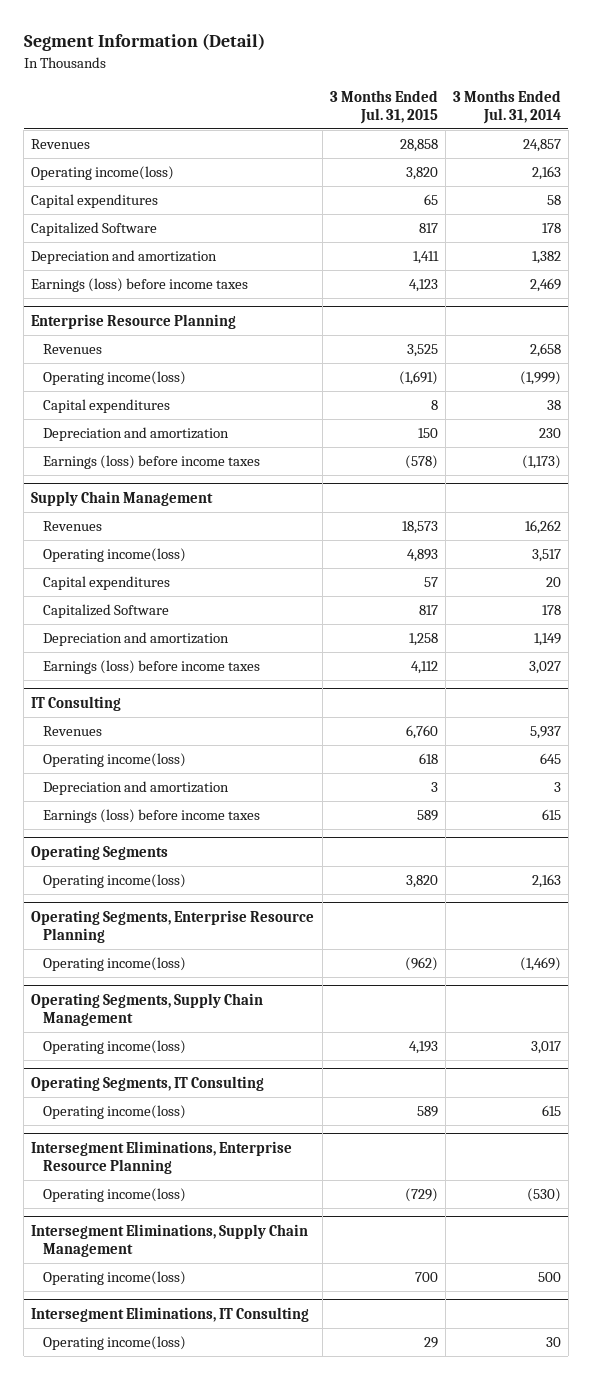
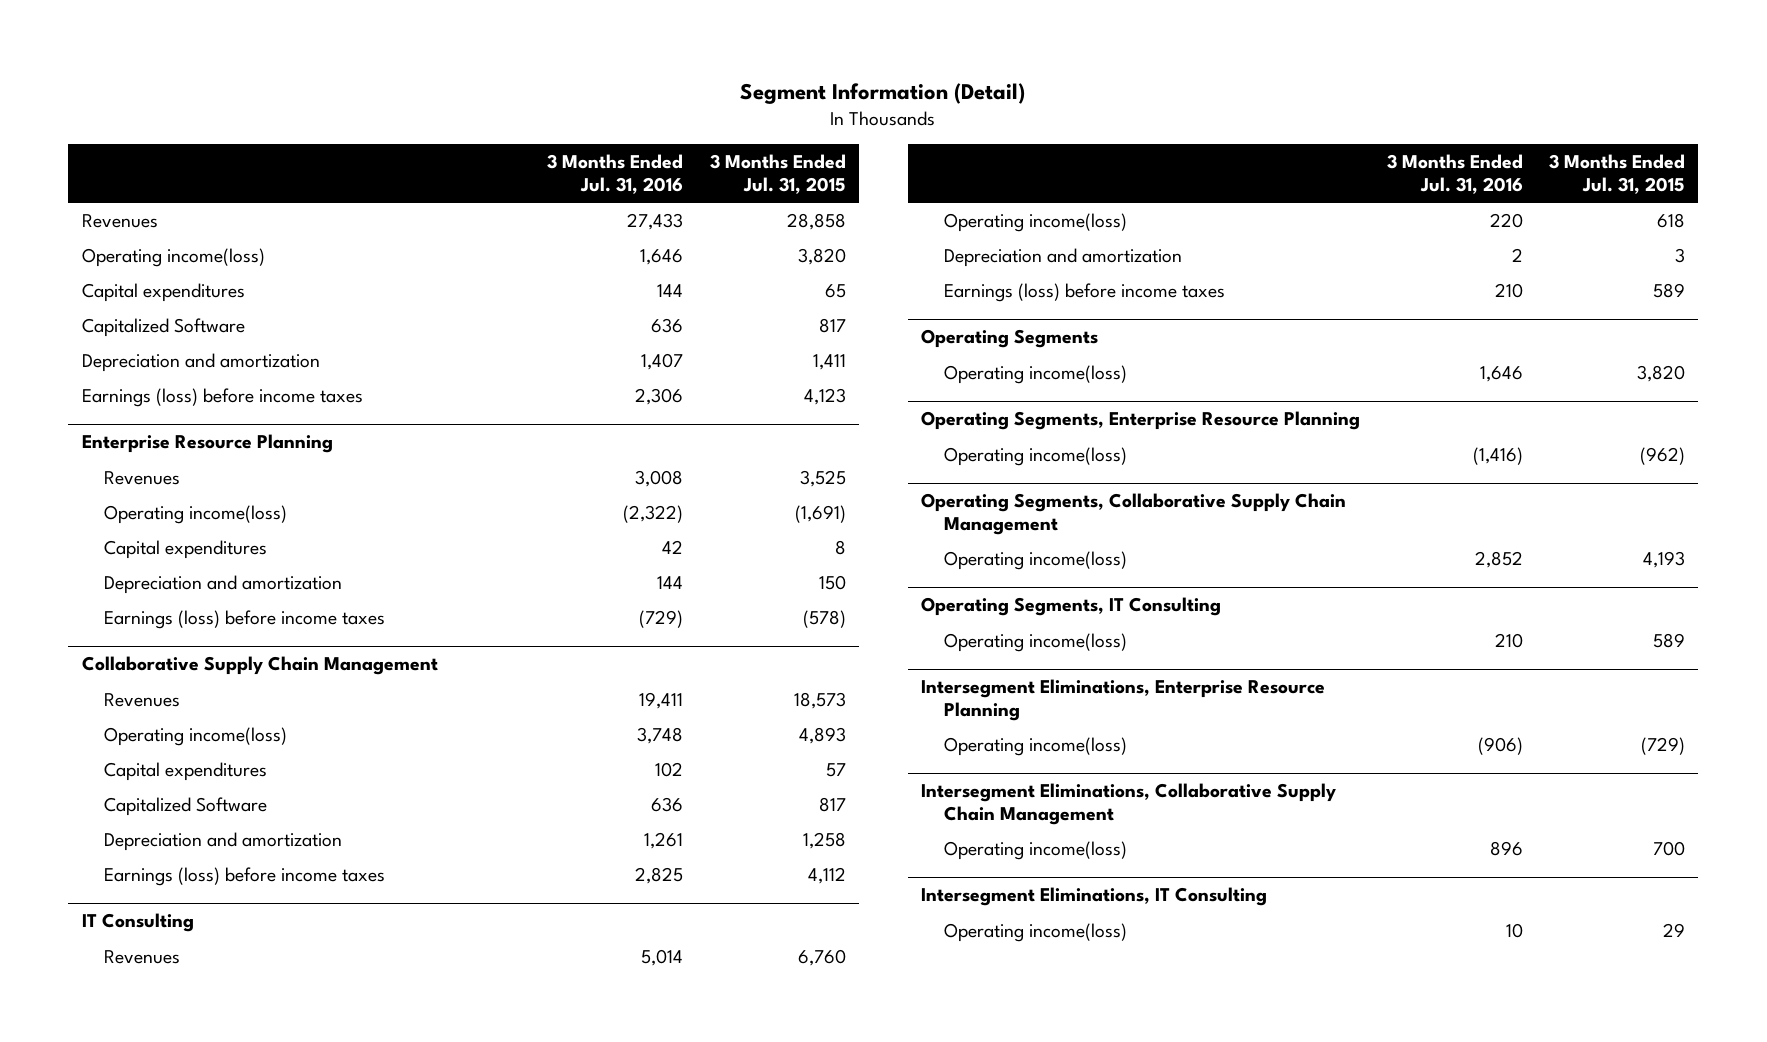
[452,89,561,124] 3 Months Ended Jul. 31, 2014 -> none
none -> [547,154,684,195] 3 Months Ended Jul. 31, 2016
[31,491,214,507] Supply Chain Management -> [81,656,438,676] Collaborative Supply Chain Management
[31,993,264,1027] Operating Segments, Supply Chain Management -> [921,493,1347,536] Operating Segments, Collaborative Supply Chain Management
[31,1224,309,1258] Intersegment Eliminations, Supply Chain Management -> [921,783,1337,826] Intersegment Eliminations, Collaborative Supply Chain Management

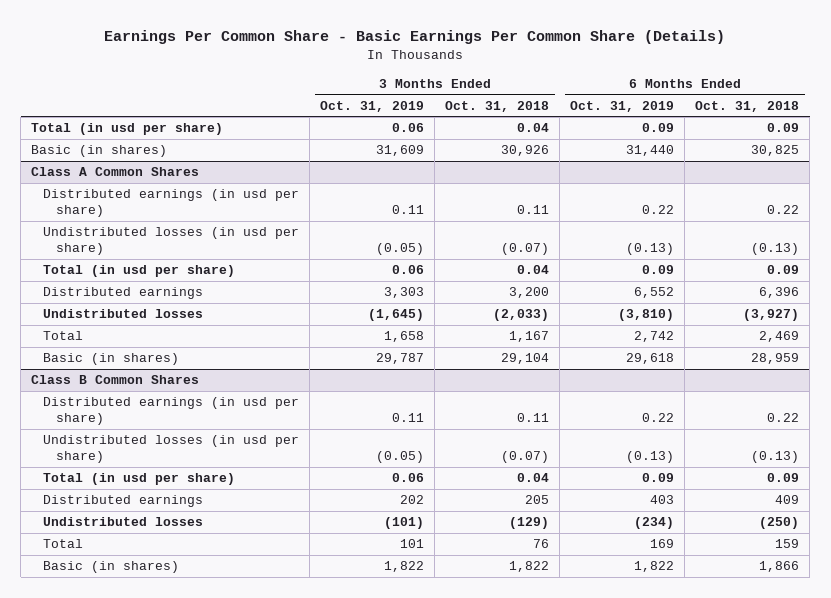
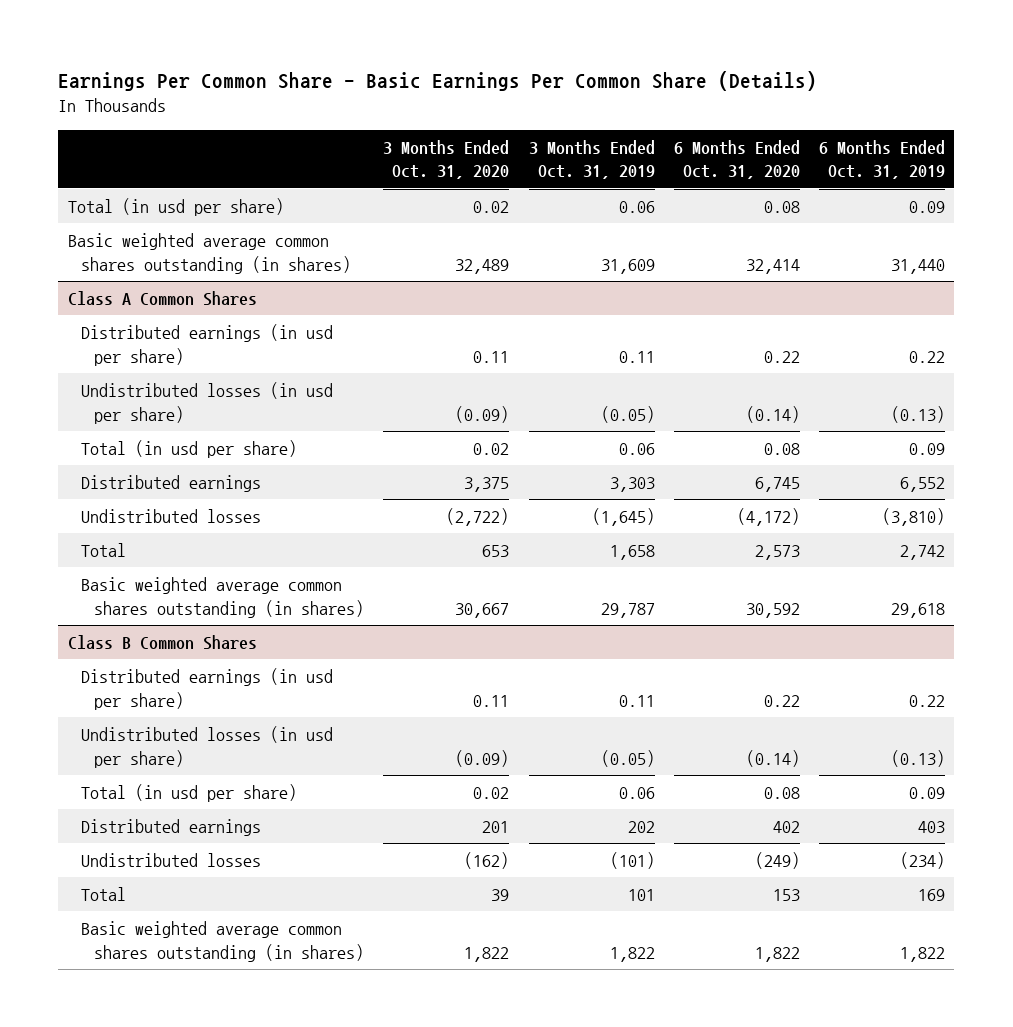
[445,100,550,112] Oct. 31, 2018 -> none
[695,100,800,112] Oct. 31, 2018 -> none
none -> [383,139,510,180] 3 Months Ended Oct. 31, 2020
none -> [673,139,800,180] 6 Months Ended Oct. 31, 2020
[31,145,168,158] Basic (in shares) -> [68,233,352,274] Basic weighted average common shares outstanding (in shares)
[43,353,180,366] Basic (in shares) -> [81,577,365,618] Basic weighted average common shares outstanding (in shares)
[43,561,180,574] Basic (in shares) -> [81,921,365,962] Basic weighted average common shares outstanding (in shares)

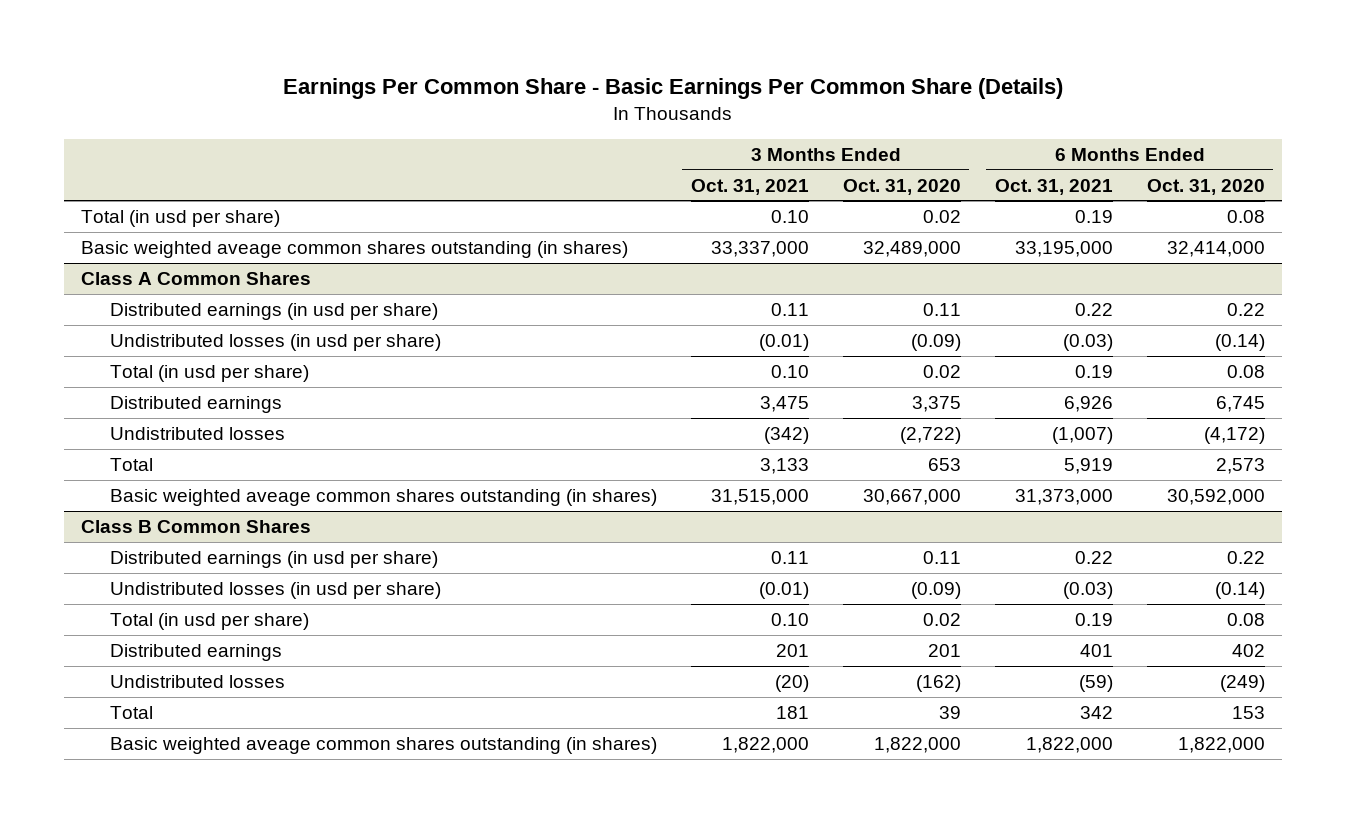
[528,139,655,180] 3 Months Ended Oct. 31, 2019 -> none
[818,139,945,180] 6 Months Ended Oct. 31, 2019 -> none
none -> [690,178,809,195] Oct. 31, 2021
none -> [994,178,1113,195] Oct. 31, 2021
[68,233,352,274] Basic weighted average common shares outstanding (in shares) -> [81,240,629,258] Basic weighted aveage common shares outstanding (in shares)
[455,258,510,274] 32,489 -> [862,240,961,257] 32,489,000
[745,258,800,274] 32,414 -> [1166,240,1265,257] 32,414,000
[81,577,365,618] Basic weighted average common shares outstanding (in shares) -> [109,488,657,506] Basic weighted aveage common shares outstanding (in shares)
[455,602,510,618] 30,667 -> [862,488,961,505] 30,667,000
[745,602,800,618] 30,592 -> [1166,488,1265,505] 30,592,000
[81,921,365,962] Basic weighted average common shares outstanding (in shares) -> [109,736,657,754] Basic weighted aveage common shares outstanding (in shares)
[464,946,510,962] 1,822 -> [873,736,961,753] 1,822,000
[754,946,800,962] 1,822 -> [1177,736,1265,753] 1,822,000

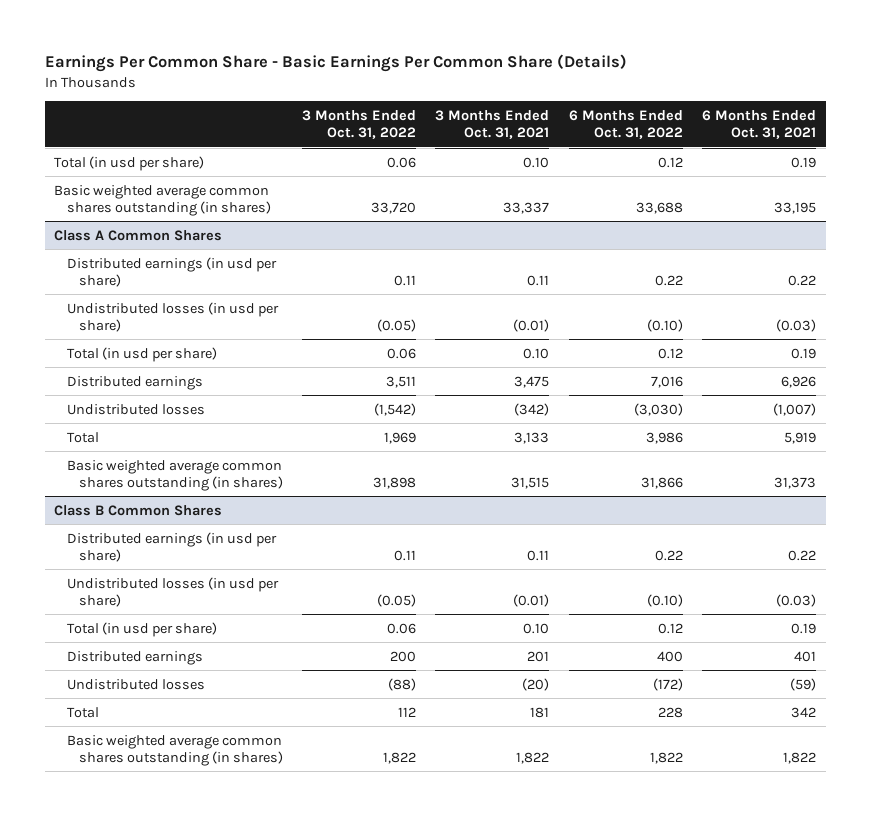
[842,178,961,195] Oct. 31, 2020 -> none
[1146,178,1265,195] Oct. 31, 2020 -> none
none -> [302,110,417,140] 3 Months Ended Oct. 31, 2022
none -> [568,110,683,140] 6 Months Ended Oct. 31, 2022
[81,240,629,258] Basic weighted aveage common shares outstanding (in shares) -> [54,184,271,216] Basic weighted average common shares outstanding (in shares)
[710,240,809,257] 33,337,000 -> [503,201,550,214] 33,337
[1014,240,1113,257] 33,195,000 -> [773,201,816,214] 33,195
[109,488,657,506] Basic weighted aveage common shares outstanding (in shares) -> [66,459,283,491] Basic weighted average common shares outstanding (in shares)
[710,488,809,505] 31,515,000 -> [511,476,550,489] 31,515
[1014,488,1113,505] 31,373,000 -> [773,476,816,489] 31,373
[109,736,657,754] Basic weighted aveage common shares outstanding (in shares) -> [66,734,283,766] Basic weighted average common shares outstanding (in shares)
[721,736,809,753] 1,822,000 -> [516,751,550,764] 1,822
[1025,736,1113,753] 1,822,000 -> [782,751,816,764] 1,822

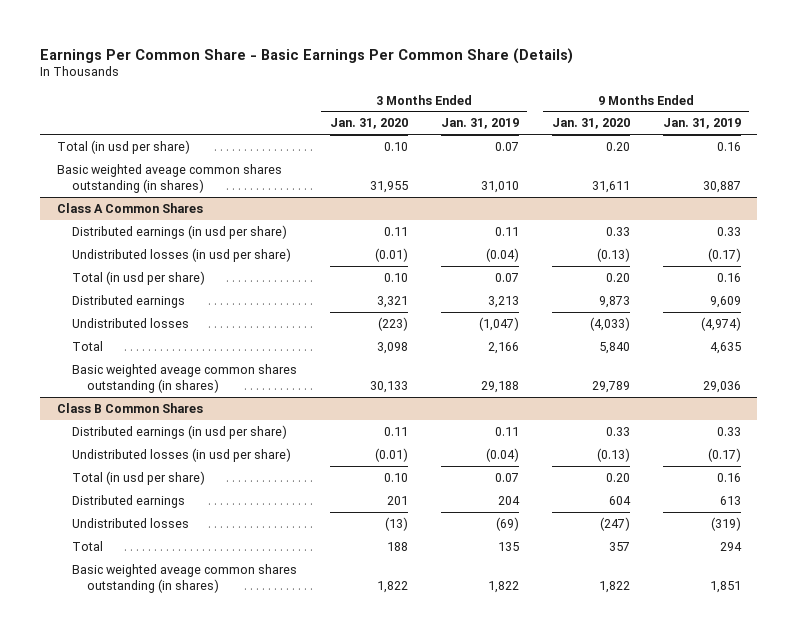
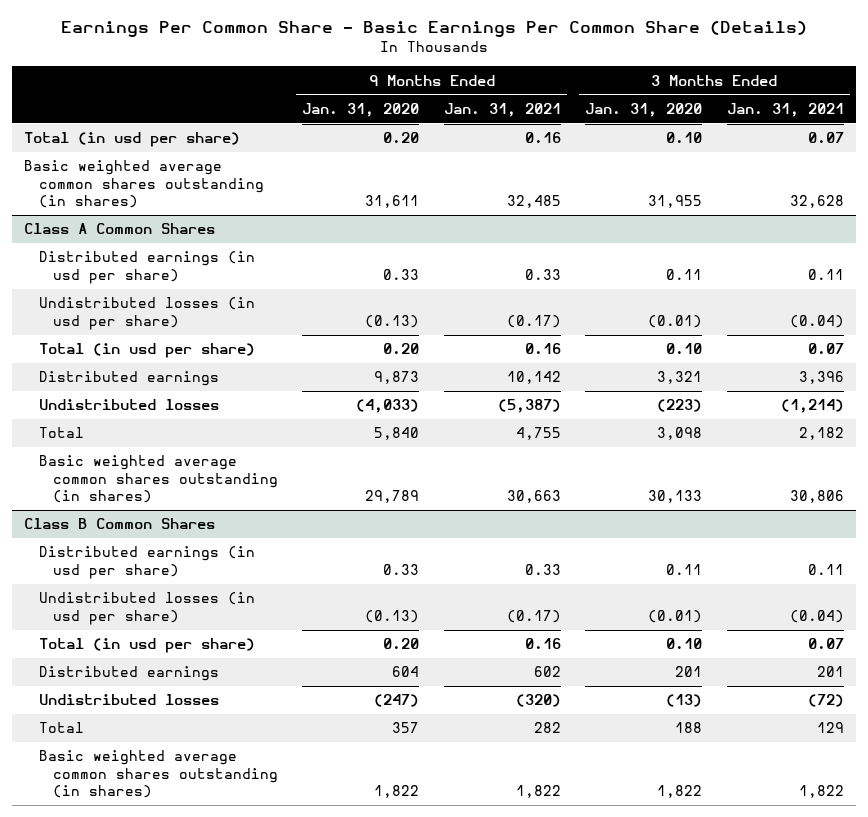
[440,118,519,130] Jan. 31, 2019 -> none
[662,118,741,130] Jan. 31, 2019 -> none
none -> [443,102,561,117] Jan. 31, 2021
none -> [726,102,844,117] Jan. 31, 2021
[56,163,282,194] Basic weighted aveage common shares outstanding (in shares) -> [24,160,264,209] Basic weighted average common shares outstanding (in shares)
[71,363,297,394] Basic weighted aveage common shares outstanding (in shares) -> [38,455,279,504] Basic weighted average common shares outstanding (in shares)
[71,563,297,594] Basic weighted aveage common shares outstanding (in shares) -> [38,750,279,799] Basic weighted average common shares outstanding (in shares)

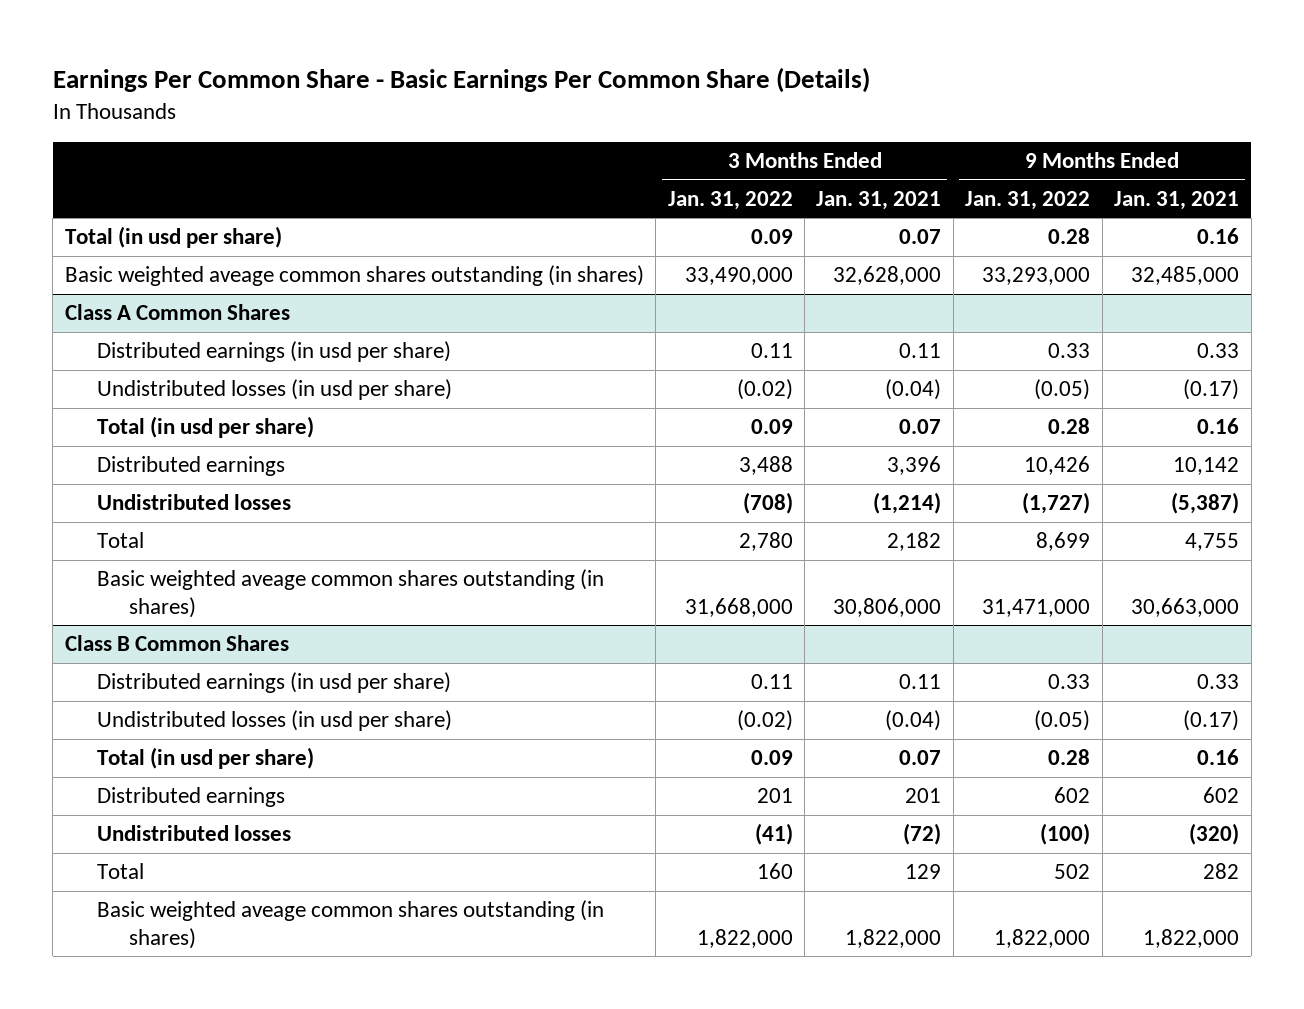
[302,102,420,117] Jan. 31, 2020 -> none
[585,102,703,117] Jan. 31, 2020 -> none
none -> [667,190,793,210] Jan. 31, 2022
none -> [965,190,1091,210] Jan. 31, 2022
[24,160,264,209] Basic weighted average common shares outstanding (in shares) -> [64,265,644,287] Basic weighted aveage common shares outstanding (in shares)
[506,195,561,209] 32,485 -> [1131,266,1240,286] 32,485,000
[789,195,844,209] 32,628 -> [833,266,942,286] 32,628,000
[38,455,279,504] Basic weighted average common shares outstanding (in shares) -> [97,569,605,618] Basic weighted aveage common shares outstanding (in shares)
[506,490,561,504] 30,663 -> [1131,597,1240,617] 30,663,000
[789,490,844,504] 30,806 -> [833,597,942,617] 30,806,000
[38,750,279,799] Basic weighted average common shares outstanding (in shares) -> [97,900,605,949] Basic weighted aveage common shares outstanding (in shares)
[515,785,561,799] 1,822 -> [1143,928,1240,948] 1,822,000
[798,785,844,799] 1,822 -> [845,928,942,948] 1,822,000

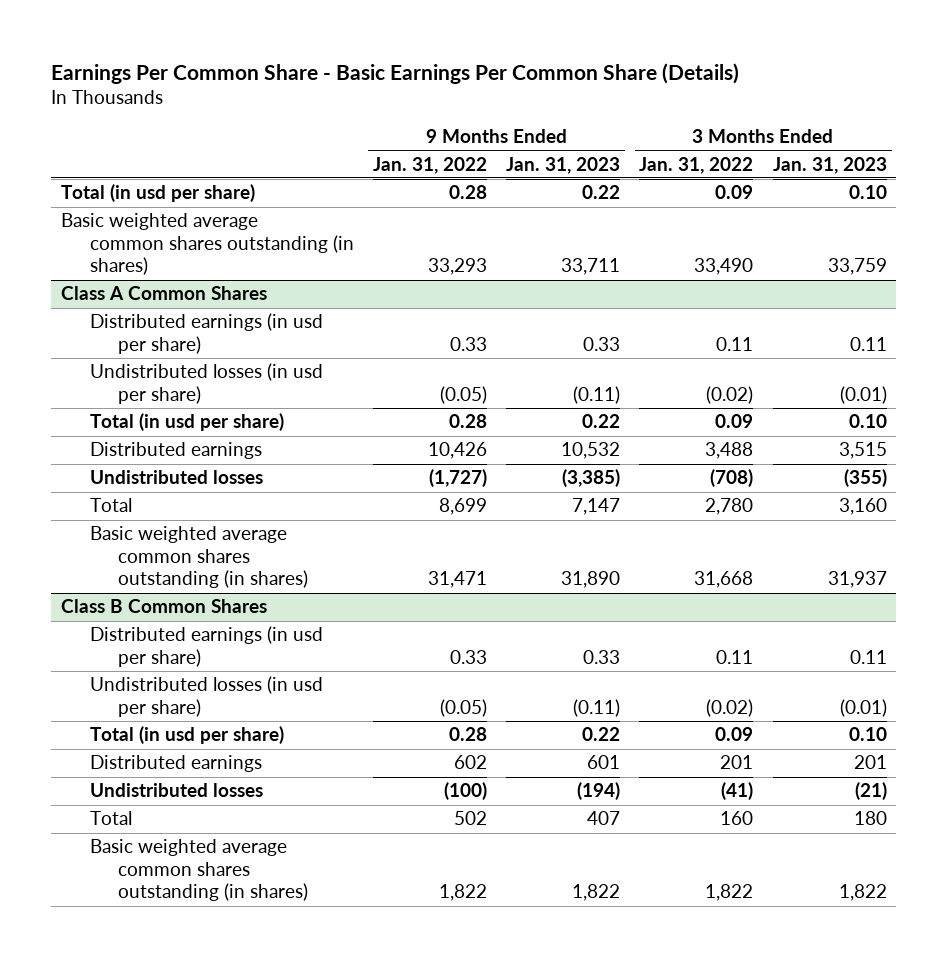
[816,190,942,210] Jan. 31, 2021 -> none
[1114,190,1240,210] Jan. 31, 2021 -> none
none -> [506,156,621,174] Jan. 31, 2023
none -> [772,156,887,174] Jan. 31, 2023
[64,265,644,287] Basic weighted aveage common shares outstanding (in shares) -> [60,213,354,276] Basic weighted average common shares outstanding (in shares)
[684,267,793,286] 33,490,000 -> [694,258,754,276] 33,490
[982,267,1091,286] 33,293,000 -> [427,258,487,276] 33,293
[97,569,605,618] Basic weighted aveage common shares outstanding (in shares) -> [89,526,309,589] Basic weighted average common shares outstanding (in shares)
[684,597,793,617] 31,668,000 -> [694,571,754,589] 31,668
[982,598,1091,617] 31,471,000 -> [427,571,487,589] 31,471
[97,900,605,949] Basic weighted aveage common shares outstanding (in shares) -> [89,839,309,902] Basic weighted average common shares outstanding (in shares)
[696,928,793,948] 1,822,000 -> [705,884,754,902] 1,822
[994,928,1091,948] 1,822,000 -> [438,884,487,902] 1,822

